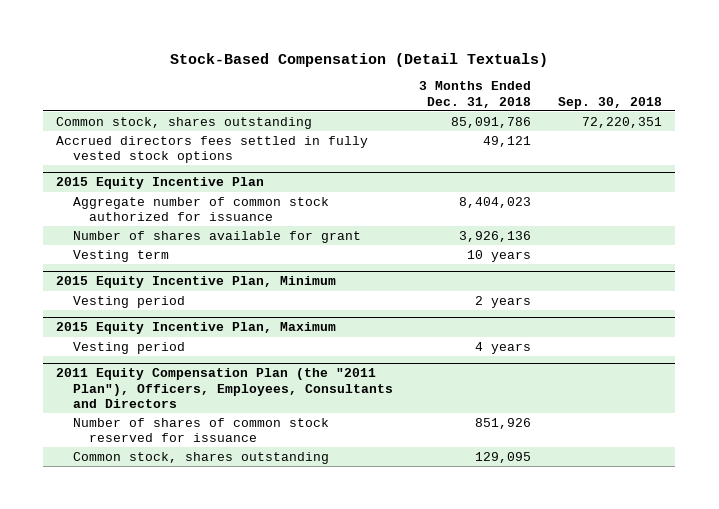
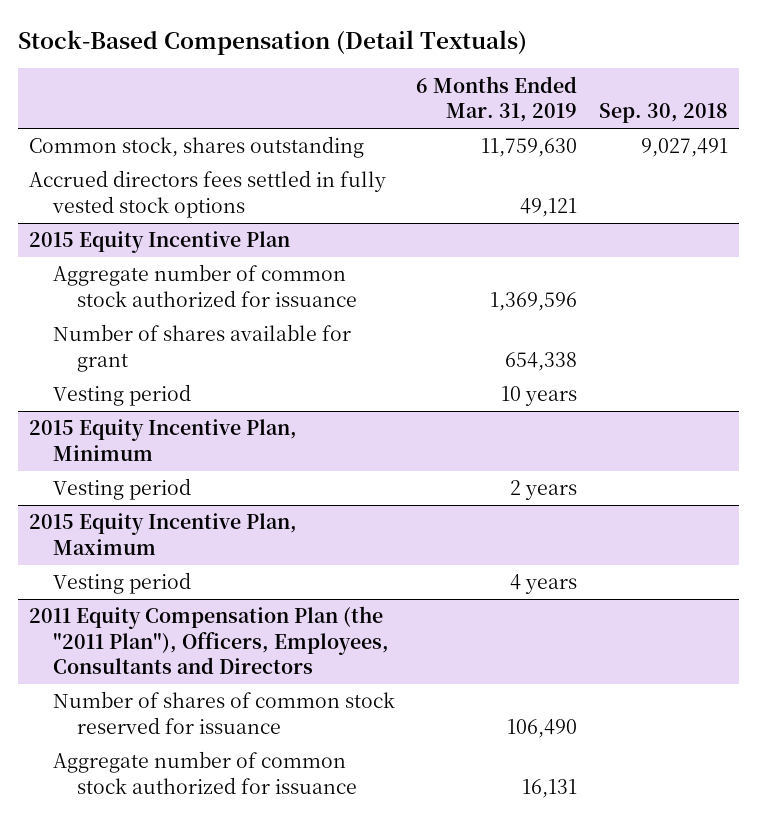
[419,81,532,108] 3 Months Ended Dec. 31, 2018 -> none
none -> [416,75,578,122] 6 Months Ended Mar. 31, 2019
[582,116,663,128] 72,220,351 -> [641,138,729,158] 9,027,491
[72,249,169,262] Vesting term -> none
none -> [52,384,191,407] Vesting period
[72,451,329,464] Common stock, shares outstanding -> none
none -> [52,751,357,794] Aggregate number of common stock authorized for issuance

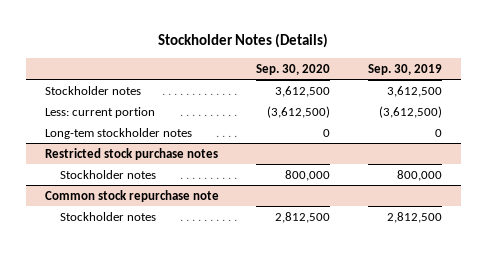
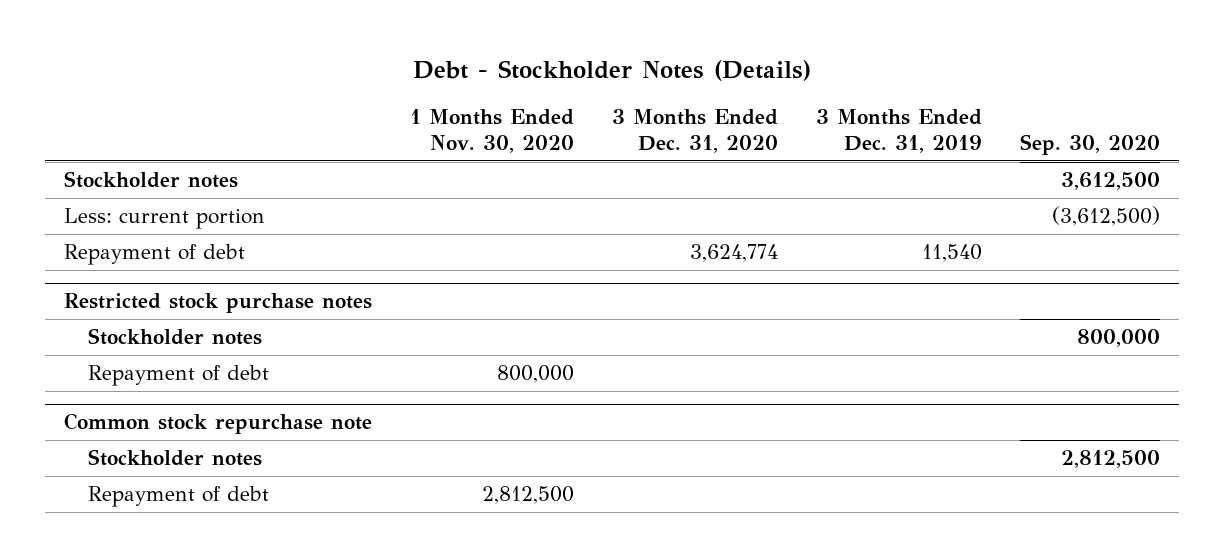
[158,33,329,49] Stockholder Notes (Details) -> [412,59,811,81] Debt - Stockholder Notes (Details)
[367,63,442,75] Sep. 30, 2019 -> none
none -> [409,108,574,154] 1 Months Ended Nov. 30, 2020
none -> [611,108,778,154] 3 Months Ended Dec. 31, 2020
none -> [815,108,982,154] 3 Months Ended Dec. 31, 2019
[44,127,192,139] Long-tem stockholder notes -> none
none -> [63,244,245,266] Repayment of debt
none -> [88,365,270,387] Repayment of debt
none -> [88,486,270,508] Repayment of debt

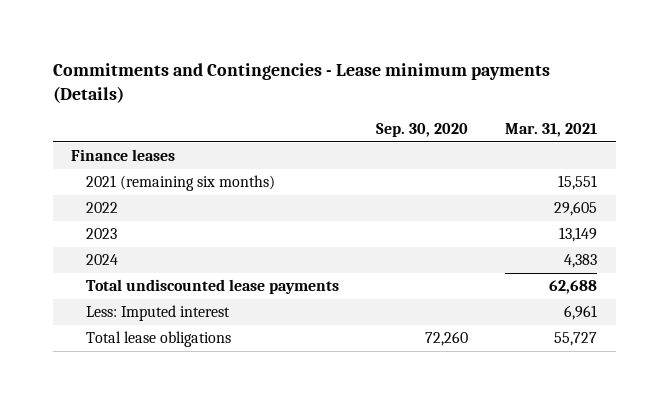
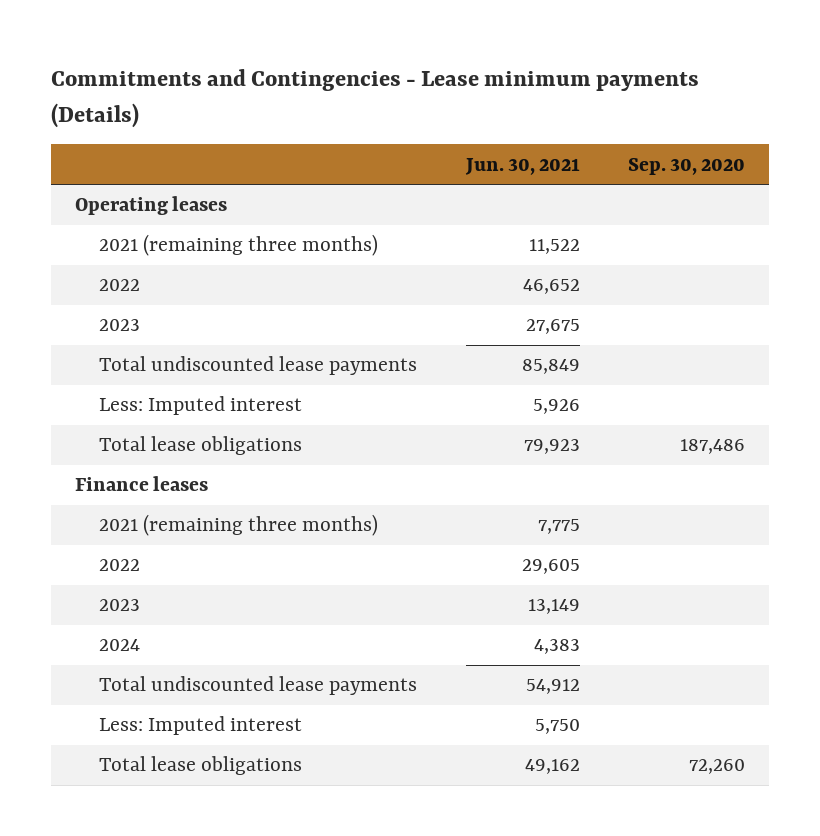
[505,122,598,137] Mar. 31, 2021 -> none
none -> [464,157,580,175] Jun. 30, 2021
none -> [75,196,228,216] Operating leases
none -> [99,234,379,257] 2021 (remaining three months)
none -> [99,279,141,292] 2022
none -> [99,319,141,332] 2023
none -> [99,356,418,376] Total undiscounted lease payments
none -> [99,396,303,416] Less: Imputed interest
none -> [99,436,303,456] Total lease obligations
[86,175,276,192] 2021 (remaining six months) -> [99,514,379,537] 2021 (remaining three months)

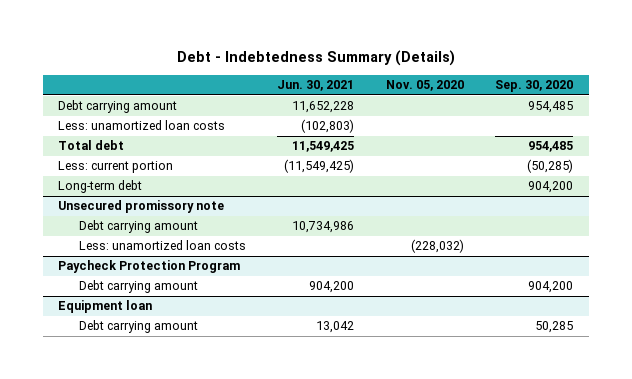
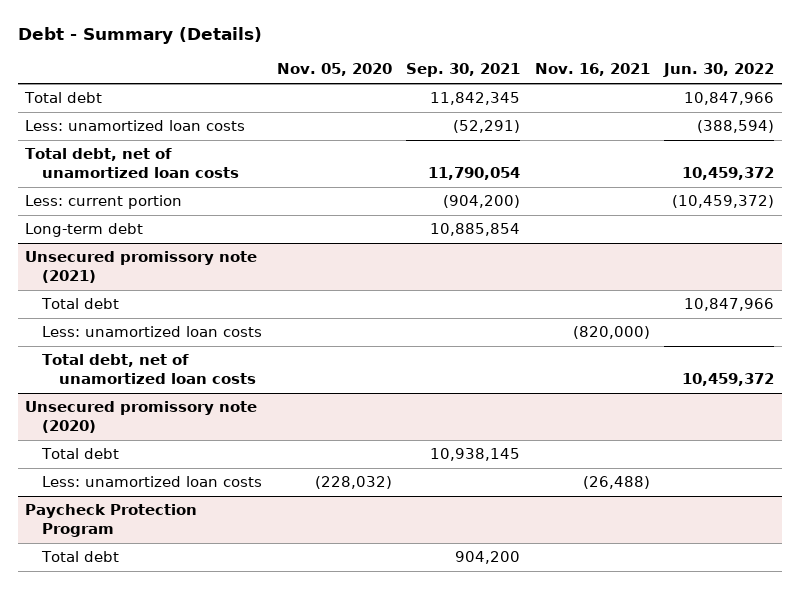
[176,50,455,67] Debt - Indebtedness Summary (Details) -> [18,27,263,45] Debt - Summary (Details)
[277,80,355,92] Jun. 30, 2021 -> none
[495,80,574,93] Sep. 30, 2020 -> none
none -> [406,63,521,78] Sep. 30, 2021
none -> [534,63,650,77] Nov. 16, 2021
none -> [663,63,775,78] Jun. 30, 2022
[58,100,178,114] Debt carrying amount -> none
[58,120,226,131] Less: unamortized loan costs -> [25,120,246,132] Less: unamortized loan costs
none -> [25,148,240,178] Total debt, net of unamortized loan costs
none -> [25,251,258,283] Unsecured promissory note (2021)
none -> [41,298,120,310] Total debt
none -> [42,326,263,338] Less: unamortized loan costs
none -> [42,354,257,384] Total debt, net of unamortized loan costs
[58,200,225,214] Unsecured promissory note -> [25,401,258,433] Unsecured promissory note (2020)
[78,220,198,234] Debt carrying amount -> [41,448,120,460] Total debt
[58,300,153,314] Equipment loan -> none
[78,320,198,334] Debt carrying amount -> none
[78,280,198,294] Debt carrying amount -> [41,551,120,563] Total debt

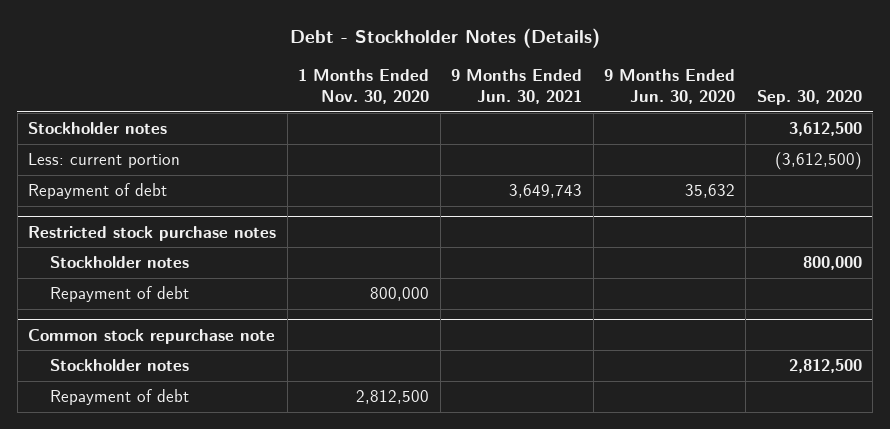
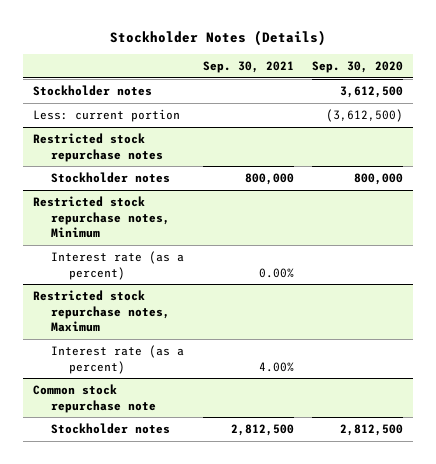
[290,28,601,49] Debt - Stockholder Notes (Details) -> [110,29,327,46] Stockholder Notes (Details)
[298,68,430,104] 1 Months Ended Nov. 30, 2020 -> none
[451,68,583,104] 9 Months Ended Jun. 30, 2021 -> none
[603,68,735,104] 9 Months Ended Jun. 30, 2020 -> none
none -> [202,60,294,73] Sep. 30, 2021
[28,183,168,200] Repayment of debt -> none
[28,225,277,241] Restricted stock purchase notes -> [32,133,163,162] Restricted stock repurchase notes
[49,286,189,303] Repayment of debt -> none
none -> [32,196,170,239] Restricted stock repurchase notes, Minimum
none -> [50,251,184,280] Interest rate (as a percent)
none -> [32,290,170,333] Restricted stock repurchase notes, Maximum
none -> [50,345,184,374] Interest rate (as a percent)
[49,389,189,406] Repayment of debt -> none

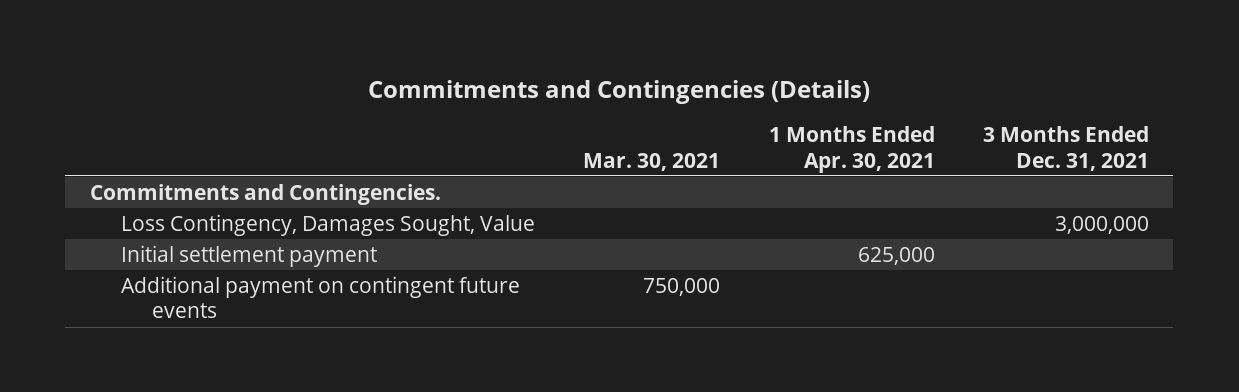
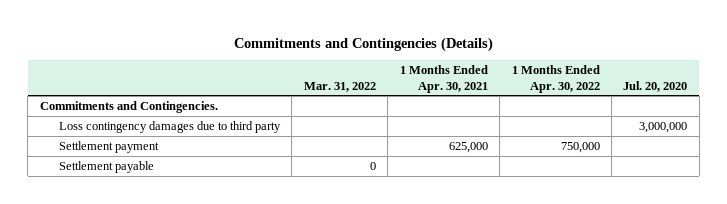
[583,152,721,171] Mar. 30, 2021 -> none
[983,126,1150,171] 3 Months Ended Dec. 31, 2021 -> none
none -> [303,81,376,92] Mar. 31, 2022
none -> [511,65,600,93] 1 Months Ended Apr. 30, 2022
none -> [623,80,688,92] Jul. 20, 2020
[120,276,520,319] Additional payment on contingent future events -> none
[120,214,535,237] Loss Contingency, Damages Sought, Value -> [58,121,281,134] Loss contingency damages due to third party
[120,245,377,268] Initial settlement payment -> [58,141,159,154] Settlement payment
none -> [58,161,154,174] Settlement payable

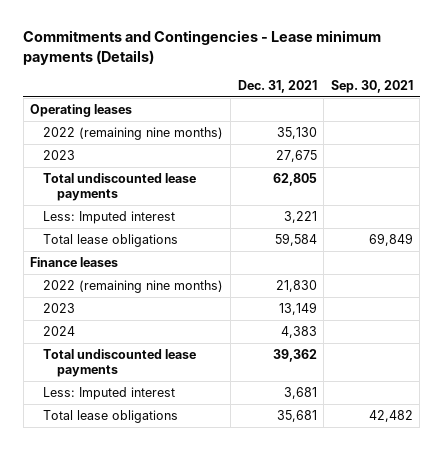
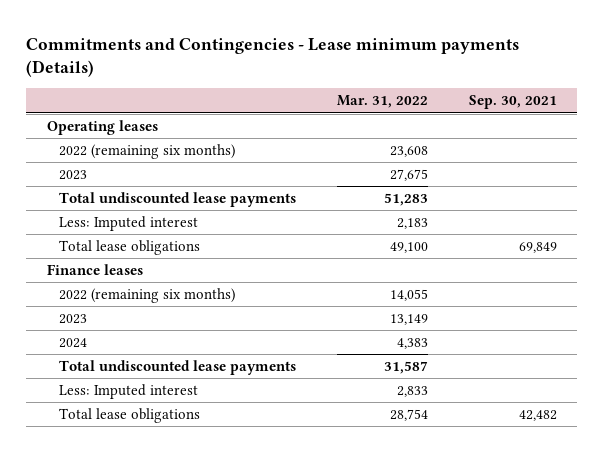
[237,79,317,93] Dec. 31, 2021 -> none
none -> [337,95,429,109] Mar. 31, 2022
[43,126,224,140] 2022 (remaining nine months) -> [59,144,236,160] 2022 (remaining six months)
[43,279,224,293] 2022 (remaining nine months) -> [59,288,236,304] 2022 (remaining six months)

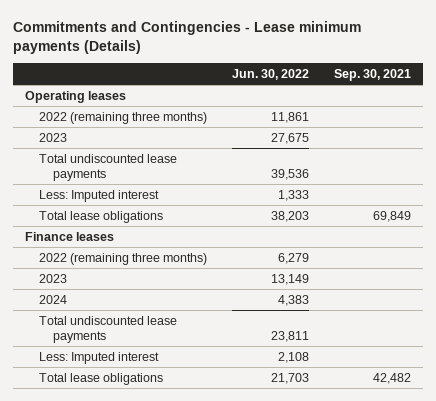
[337,95,429,109] Mar. 31, 2022 -> none
none -> [231,68,309,80] Jun. 30, 2022
[59,144,236,160] 2022 (remaining six months) -> [39,111,208,124] 2022 (remaining three months)
[59,288,236,304] 2022 (remaining six months) -> [39,252,208,265] 2022 (remaining three months)

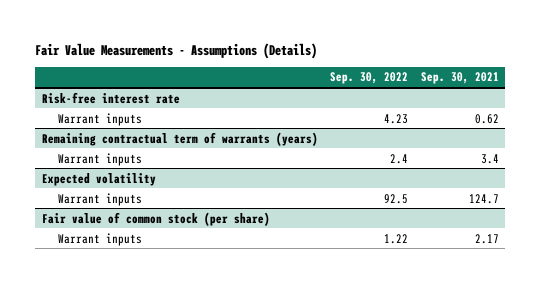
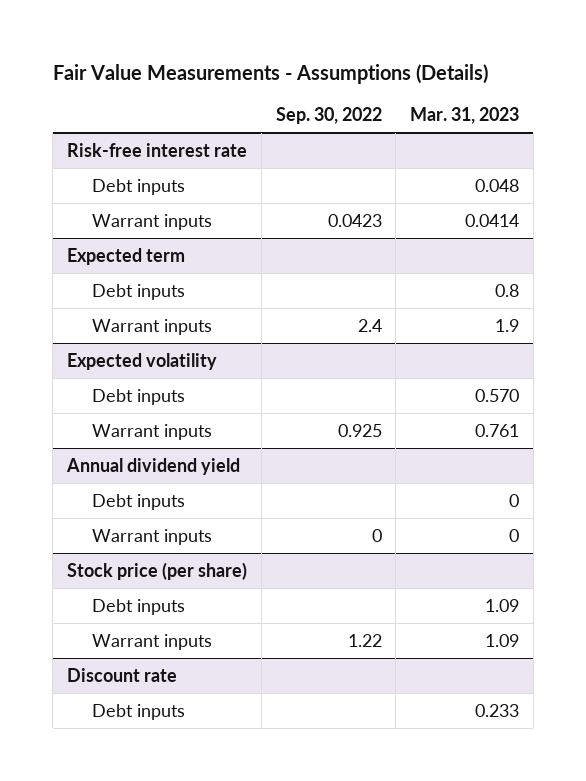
[420,72,499,85] Sep. 30, 2021 -> none
none -> [409,107,519,125] Mar. 31, 2023
none -> [92,178,186,195] Debt inputs
[384,113,409,124] 4.23 -> [327,213,382,227] 0.0423
[41,131,318,146] Remaining contractual term of warrants (years) -> [67,247,186,265] Expected term
none -> [92,283,186,300] Debt inputs
none -> [92,388,186,405] Debt inputs
[384,193,409,204] 92.5 -> [337,423,382,437] 0.925
none -> [66,457,241,475] Annual dividend yield
none -> [92,493,186,510] Debt inputs
none -> [92,528,213,545] Warrant inputs
[41,211,270,226] Fair value of common stock (per share) -> [67,561,248,580] Stock price (per share)
none -> [92,598,186,615] Debt inputs
none -> [67,667,178,682] Discount rate
none -> [92,703,186,720] Debt inputs

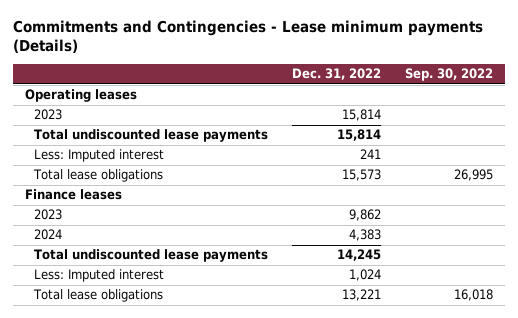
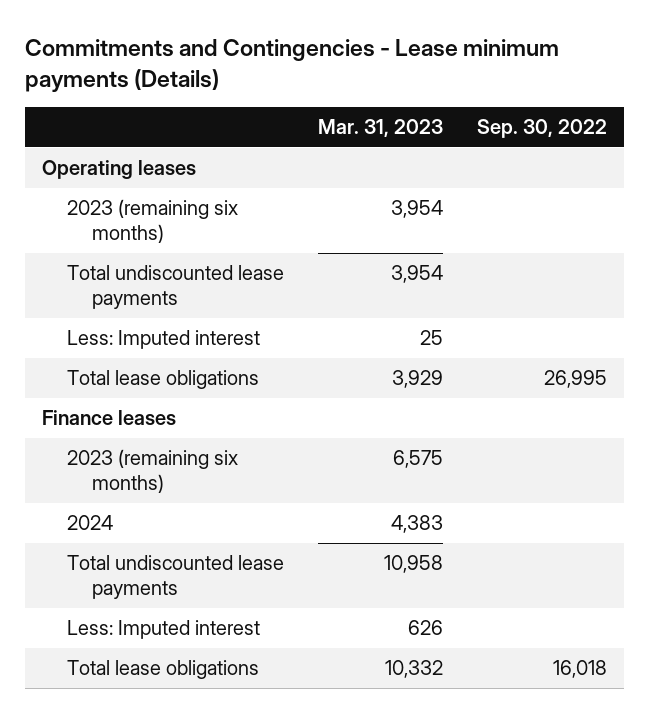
[292,68,382,81] Dec. 31, 2022 -> none
none -> [317,118,443,137] Mar. 31, 2023
[33,109,62,121] 2023 -> [67,199,239,244] 2023 (remaining six months)
[33,209,62,221] 2023 -> [67,449,239,494] 2023 (remaining six months)

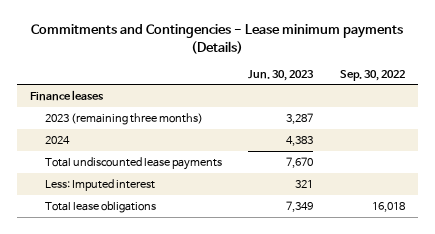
[317,118,443,137] Mar. 31, 2023 -> none
none -> [248,69,315,81] Jun. 30, 2023
[41,160,196,180] Operating leases -> none
[67,199,239,244] 2023 (remaining six months) -> none
[67,265,285,310] Total undiscounted lease payments -> none
[67,330,261,350] Less: Imputed interest -> none
[67,370,260,390] Total lease obligations -> none
[67,449,239,494] 2023 (remaining six months) -> [45,112,204,125] 2023 (remaining three months)

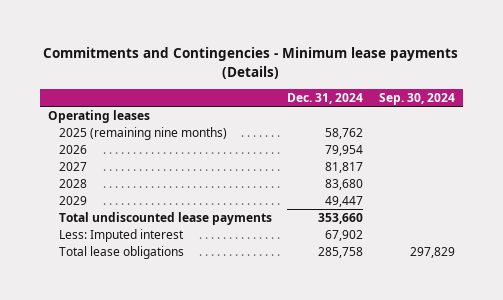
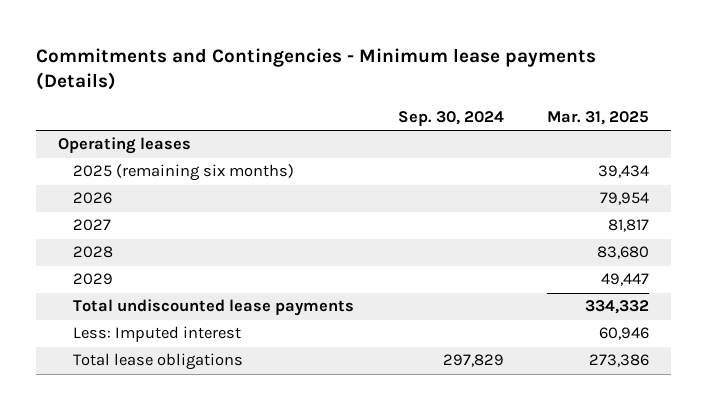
[287,92,364,104] Dec. 31, 2024 -> none
none -> [547,110,650,125] Mar. 31, 2025
[58,126,227,140] 2025 (remaining nine months) -> [73,164,295,182] 2025 (remaining six months)

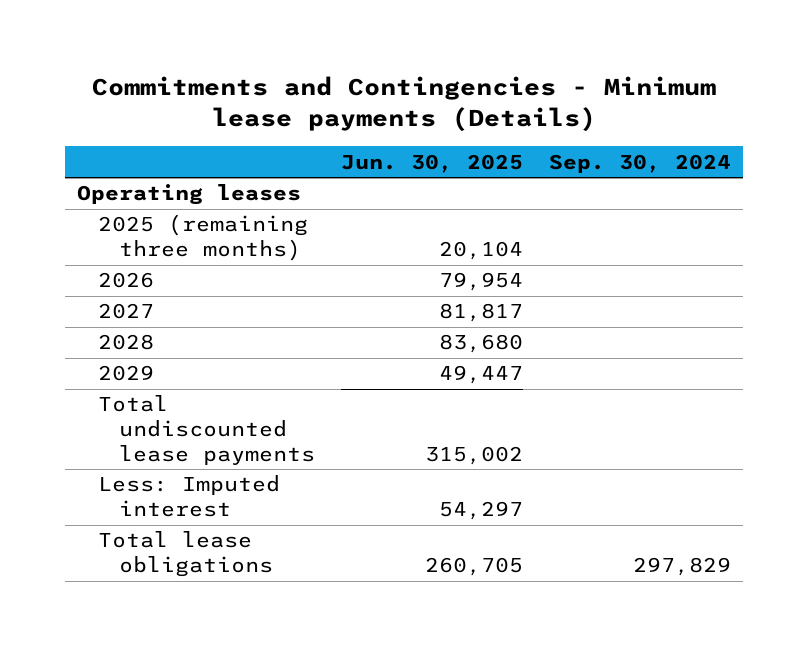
[547,110,650,125] Mar. 31, 2025 -> none
none -> [340,153,523,173] Jun. 30, 2025
[73,164,295,182] 2025 (remaining six months) -> [98,214,309,262] 2025 (remaining three months)

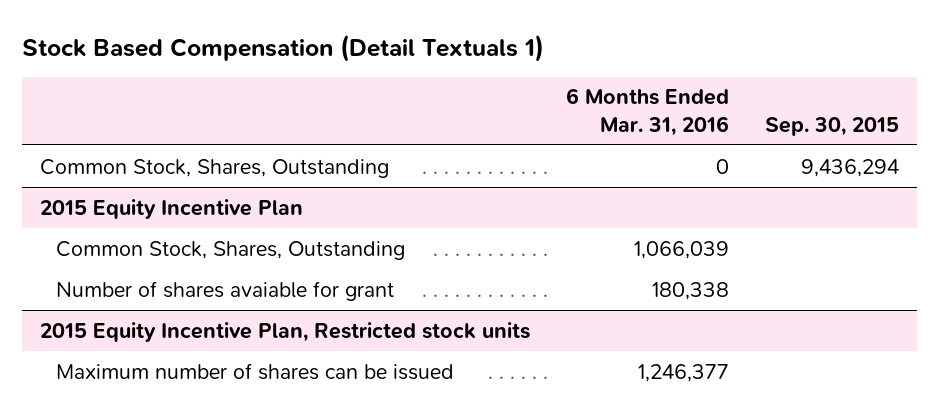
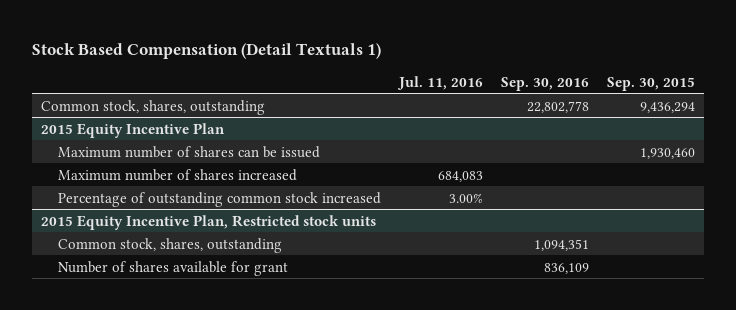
[566,88,730,136] 6 Months Ended Mar. 31, 2016 -> none
none -> [396,75,483,90] Jul. 11, 2016
none -> [500,76,589,91] Sep. 30, 2016
[40,158,390,178] Common Stock, Shares, Outstanding -> [40,99,265,115] Common stock, shares, outstanding
[55,240,405,260] Common Stock, Shares, Outstanding -> none
[55,280,394,301] Number of shares avaiable for grant -> none
none -> [57,145,320,158] Maximum number of shares can be issued
none -> [57,168,297,181] Maximum number of shares increased
none -> [57,191,381,207] Percentage of outstanding common stock increased
[55,362,454,380] Maximum number of shares can be issued -> none
none -> [57,237,282,253] Common stock, shares, outstanding
none -> [57,260,288,276] Number of shares available for grant

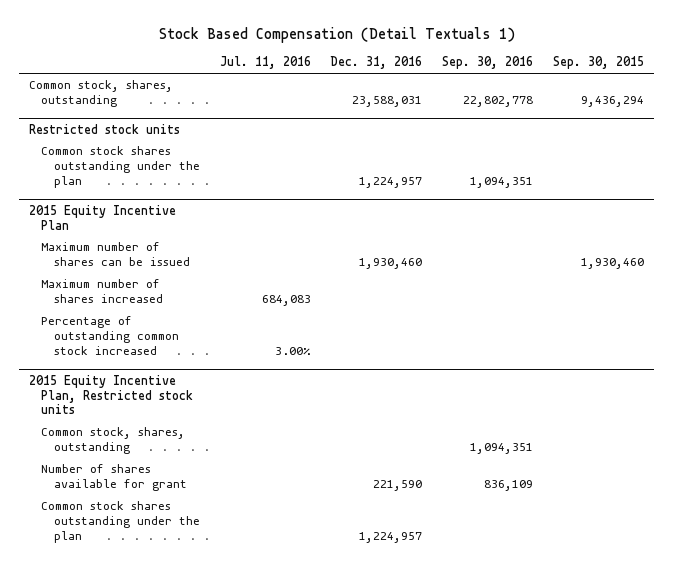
none -> [330,56,423,70] Dec. 31, 2016
none -> [29,123,181,134] Restricted stock units
none -> [41,146,200,188] Common stock shares outstanding under the plan
none -> [41,501,200,543] Common stock shares outstanding under the plan

